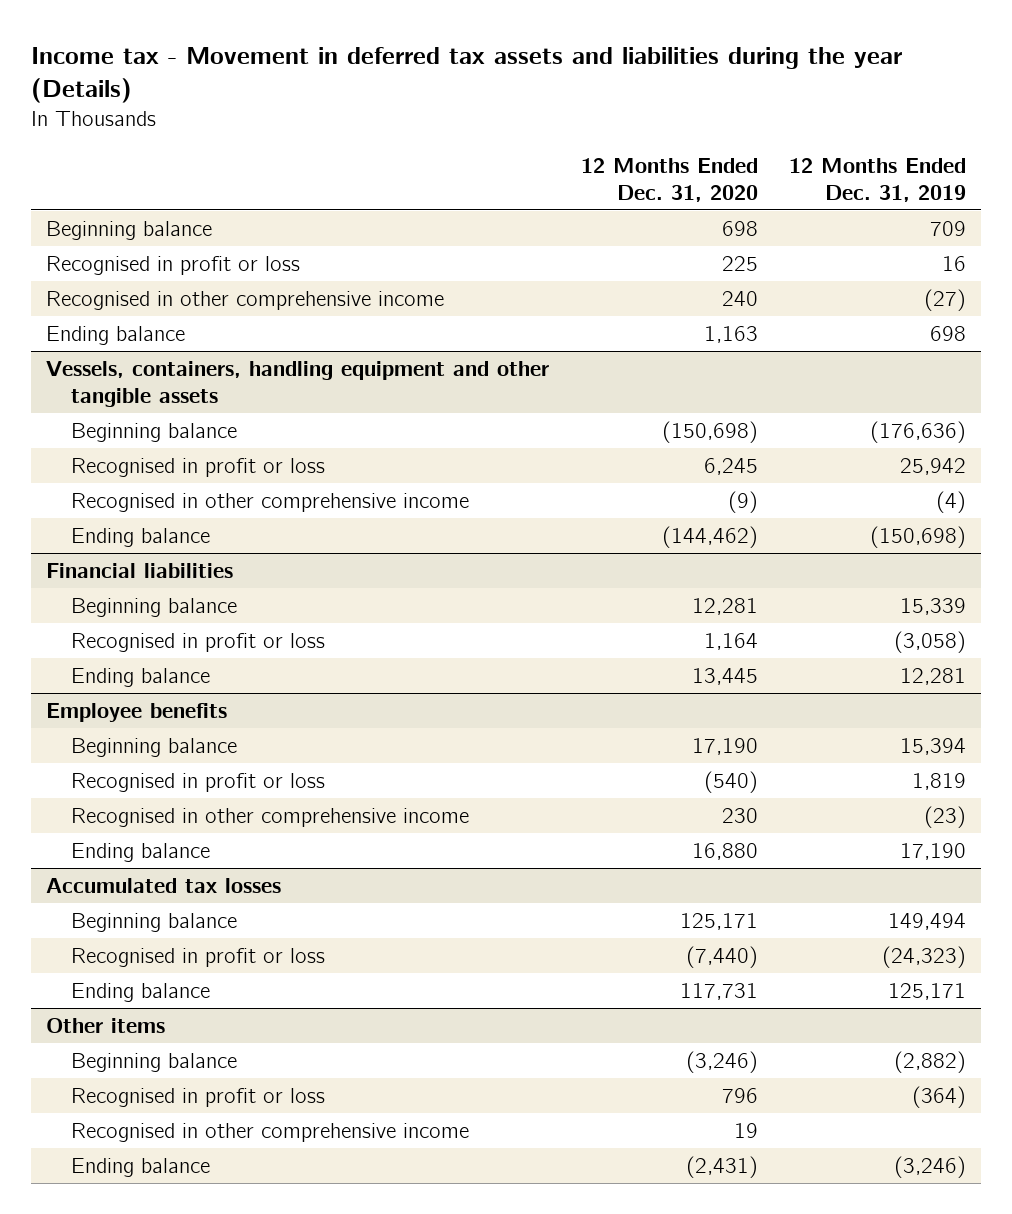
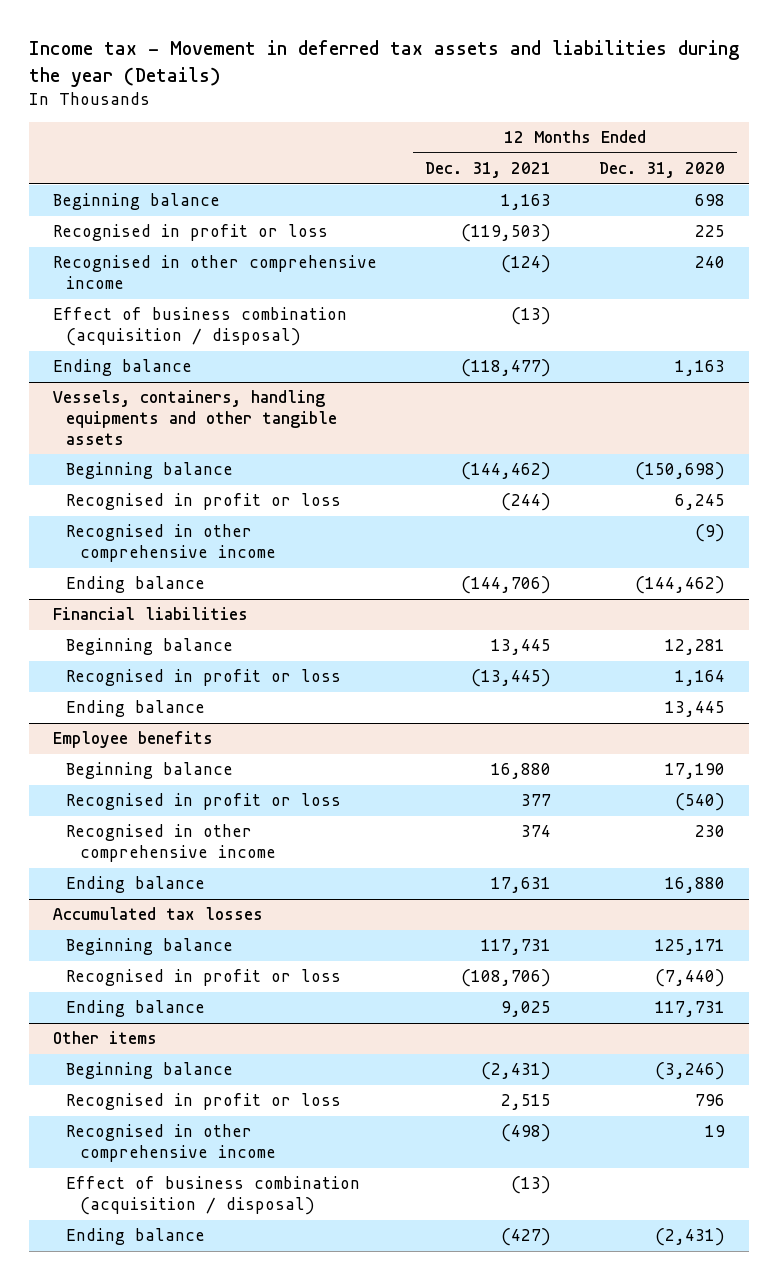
[788,157,966,202] 12 Months Ended Dec. 31, 2019 -> none
none -> [424,162,551,179] Dec. 31, 2021
none -> [52,307,347,347] Effect of business combination (acquisition / disposal)
[46,361,550,408] Vessels, containers, handling equipment and other tangible assets -> [52,390,338,445] Vessels, containers, handling equipments and other tangible assets
none -> [66,1176,361,1216] Effect of business combination (acquisition / disposal)

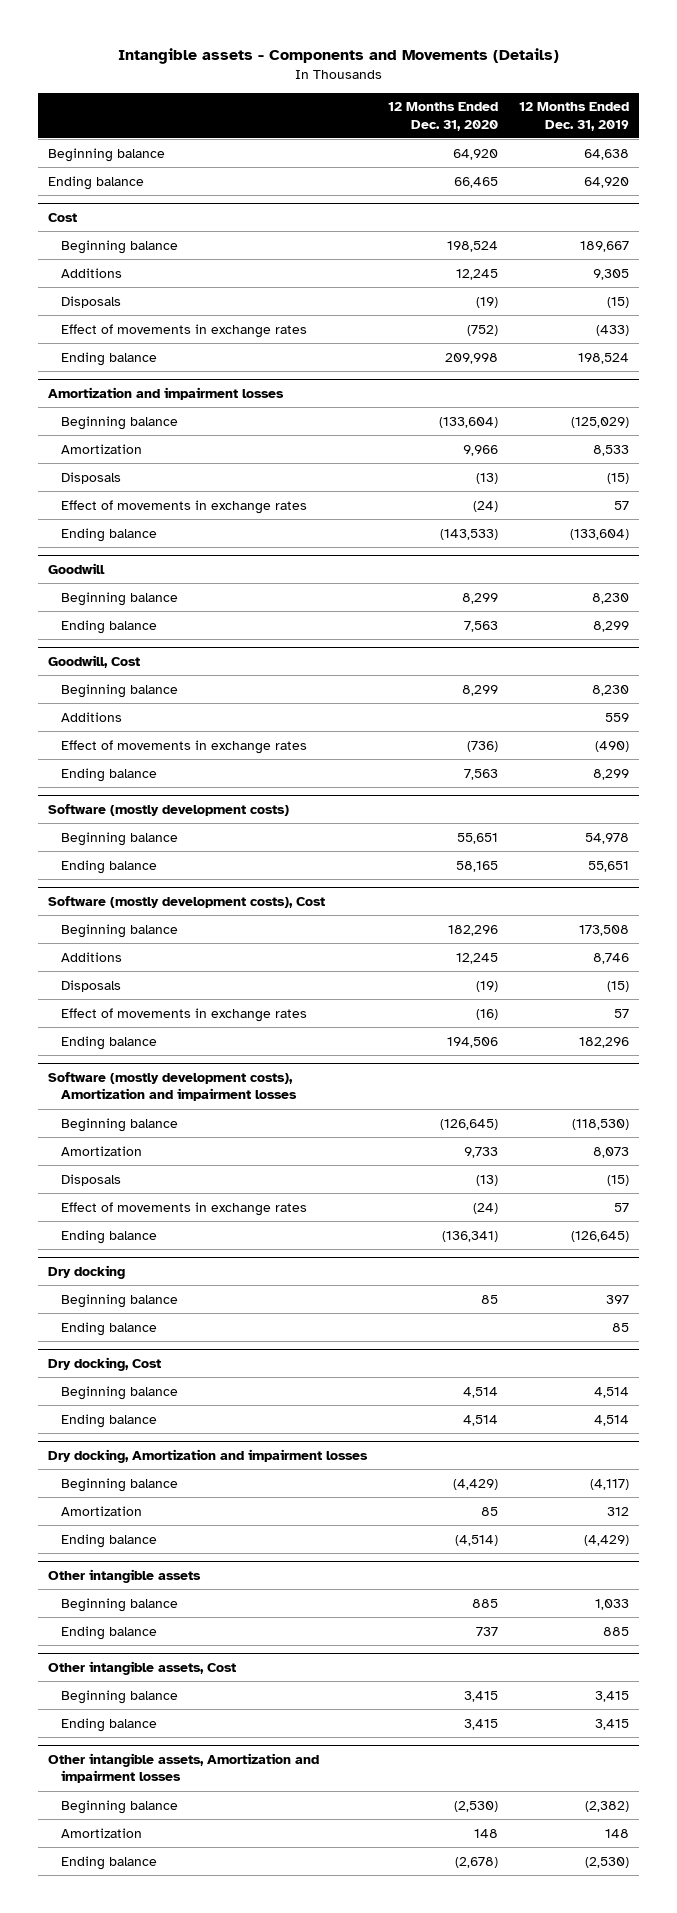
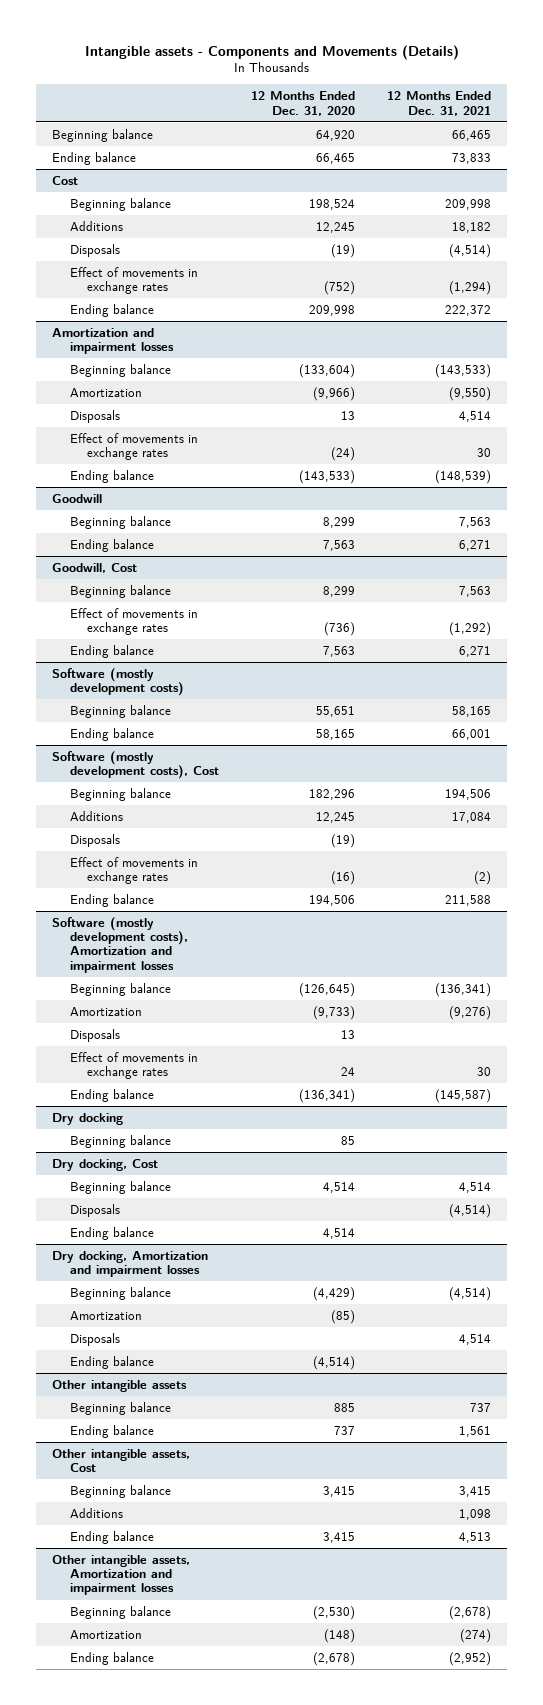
[518,102,629,131] 12 Months Ended Dec. 31, 2019 -> none
none -> [387,91,492,116] 12 Months Ended Dec. 31, 2021
[463,444,499,456] 9,966 -> [312,386,355,401] (9,966)
[476,472,499,484] (13) -> [340,410,355,420] 13
[60,711,122,722] Additions -> none
[464,1146,499,1158] 9,733 -> [312,1005,355,1020] (9,733)
[476,1174,499,1186] (13) -> [340,1029,355,1039] 13
[473,1202,499,1214] (24) -> [340,1067,355,1077] 24
[60,1321,157,1336] Ending balance -> none
none -> [69,1203,120,1217] Disposals
[481,1506,499,1516] 85 -> [330,1309,355,1324] (85)
none -> [69,1332,120,1346] Disposals
none -> [69,1507,123,1518] Additions
[474,1828,499,1838] 148 -> [323,1628,355,1643] (148)

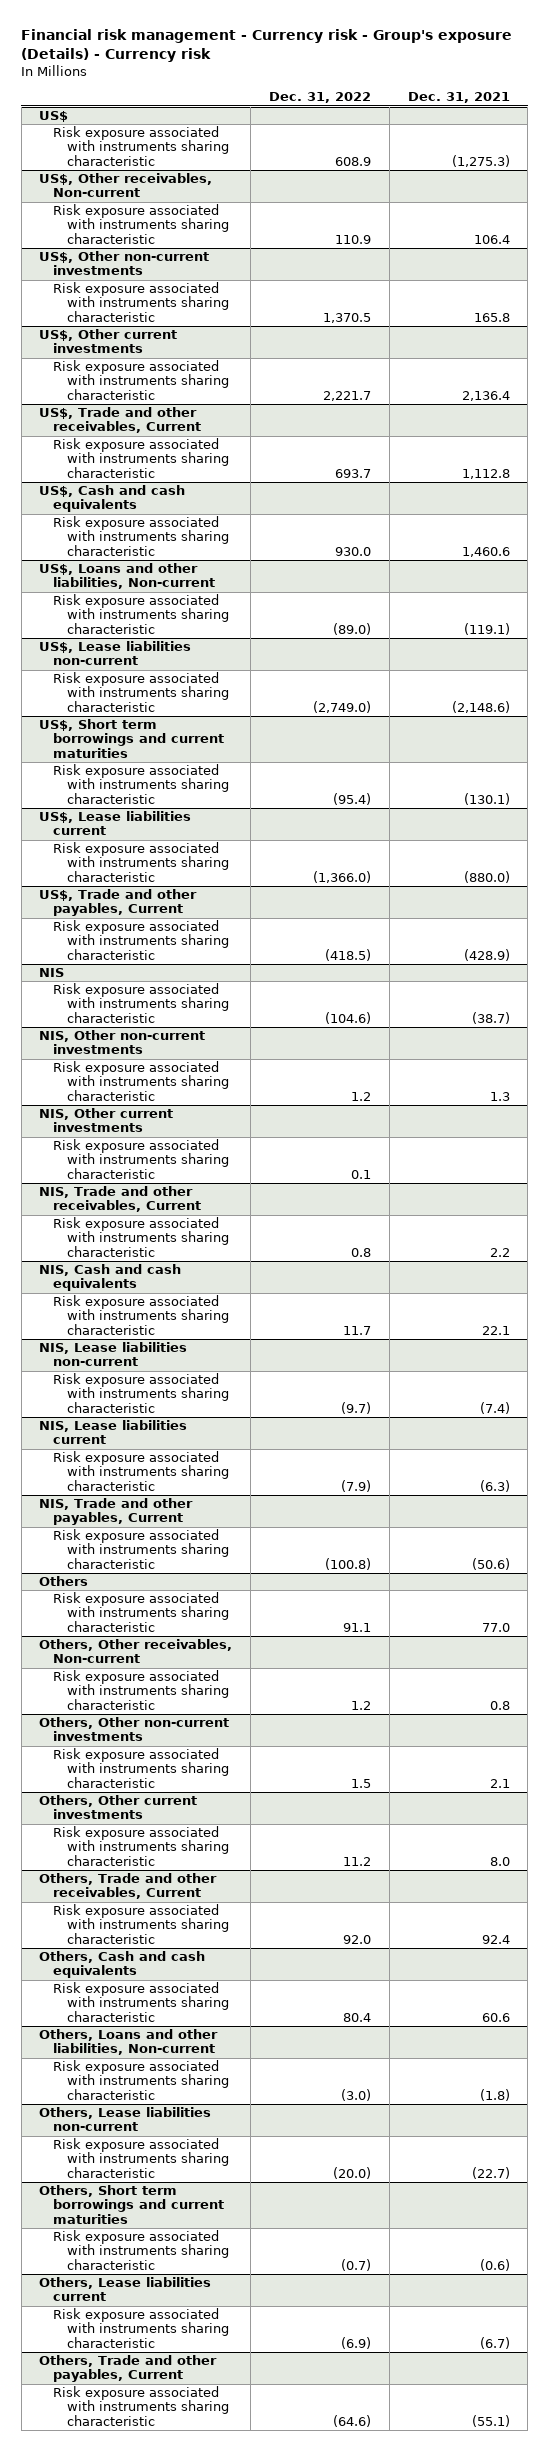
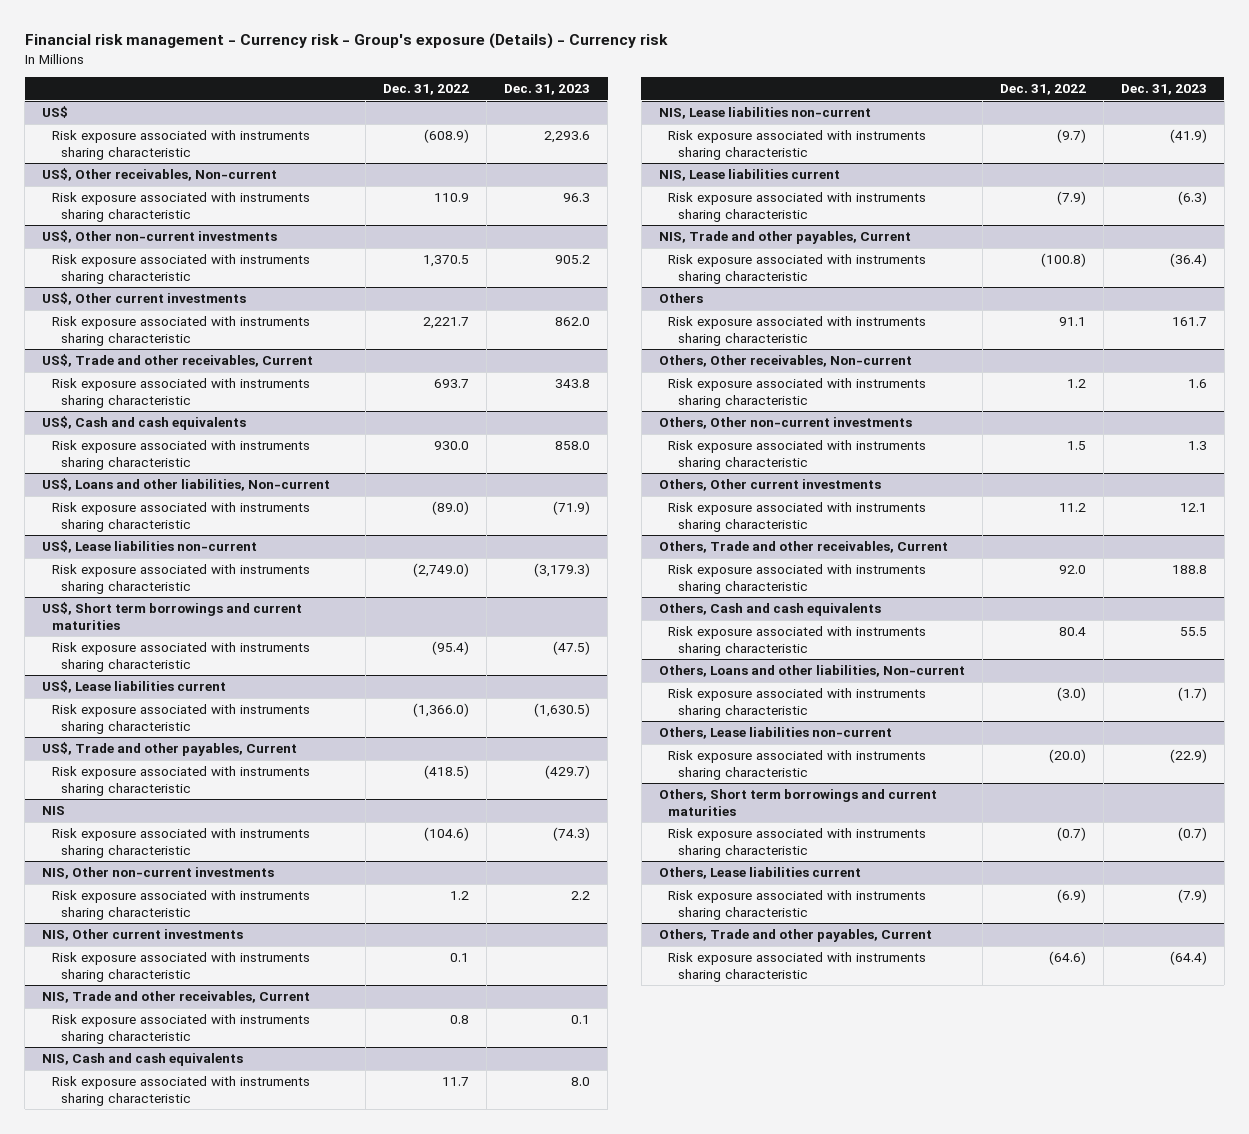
[407,92,510,104] Dec. 31, 2021 -> none
none -> [504,84,591,96] Dec. 31, 2023
[335,156,372,166] 608.9 -> [424,129,470,144] (608.9)

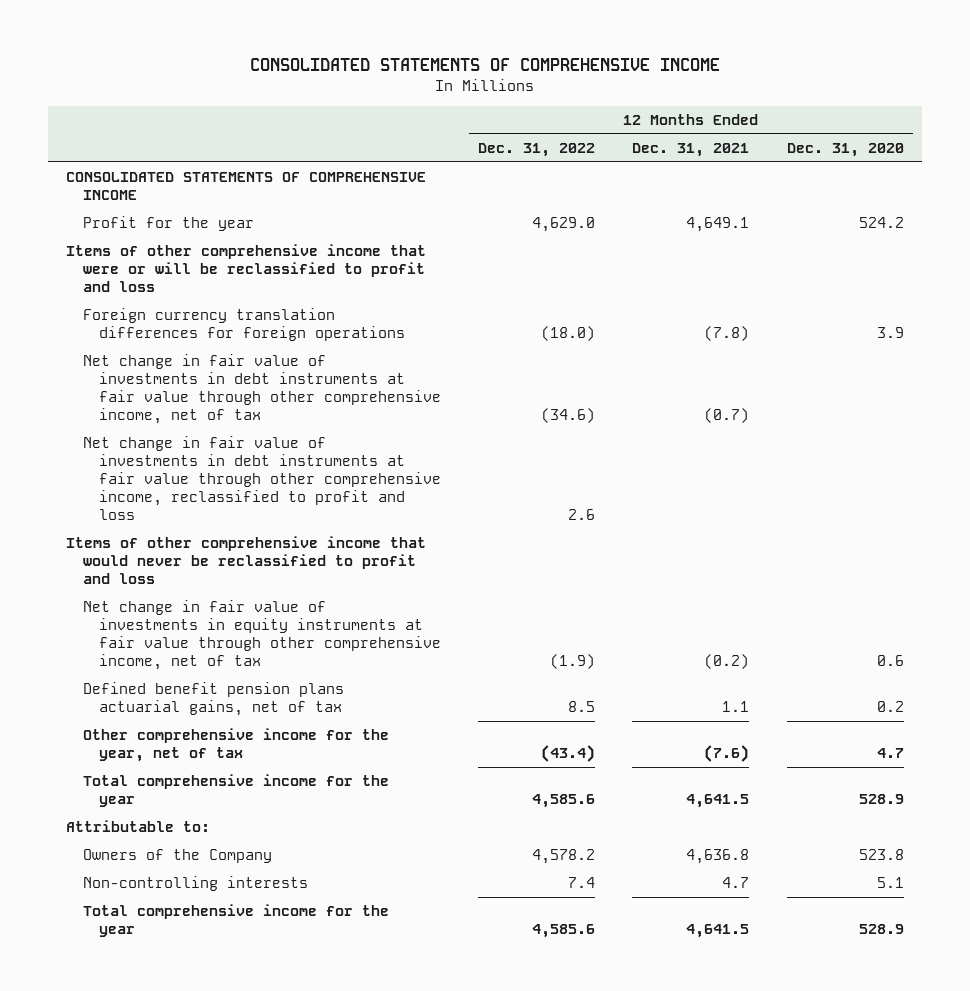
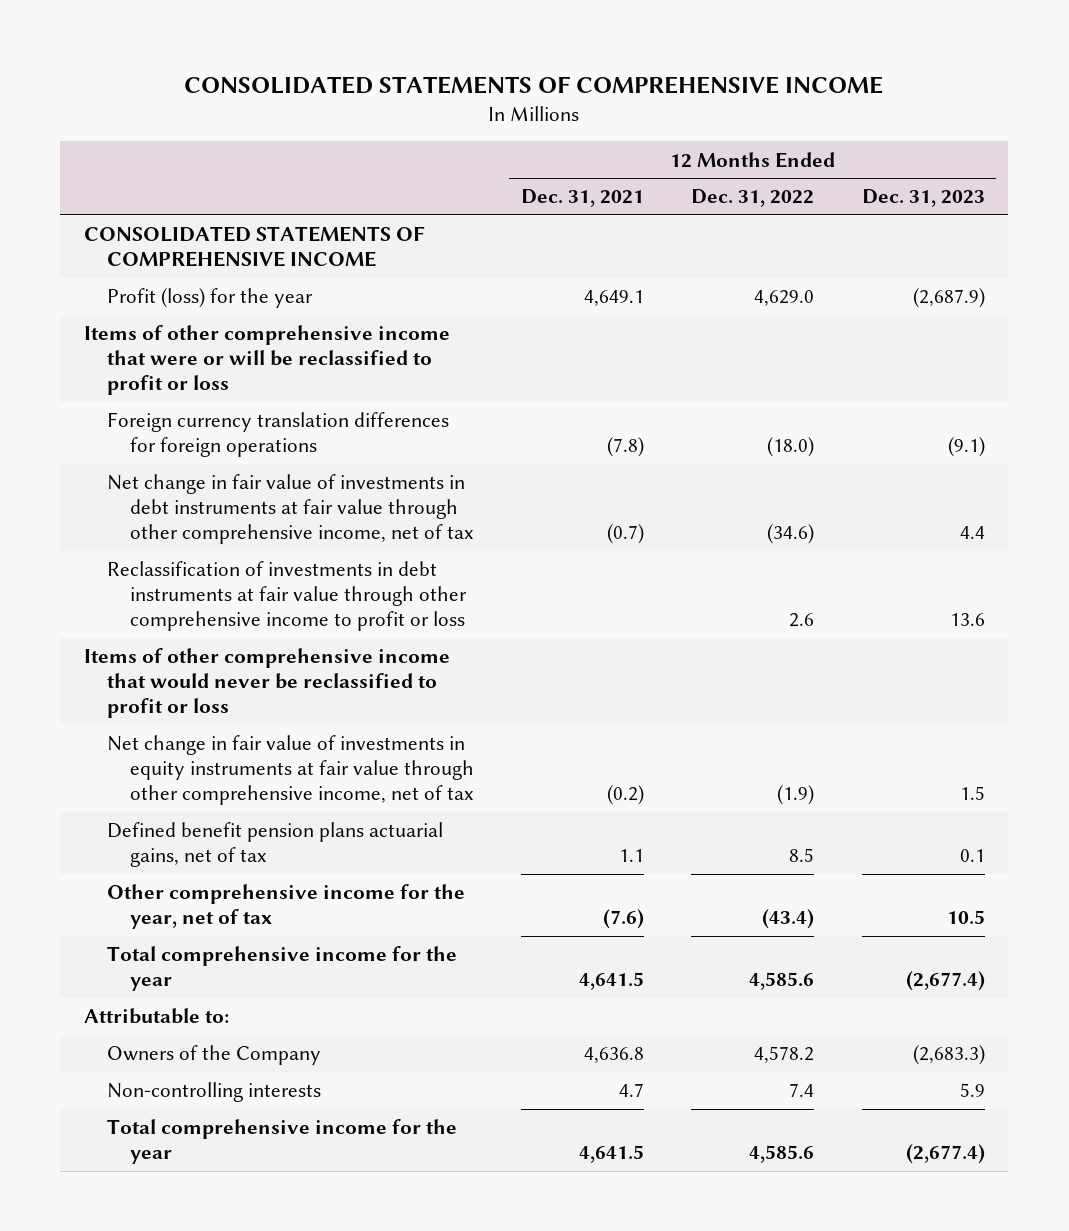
[786,143,904,158] Dec. 31, 2020 -> none
none -> [861,189,985,208] Dec. 31, 2023
[82,216,254,232] Profit for the year -> [106,288,313,309] Profit (loss) for the year
[66,244,427,292] Items of other comprehensive income that were or will be reclassified to profit and loss -> [83,325,450,396] Items of other comprehensive income that were or will be reclassified to profit or loss
[82,436,441,520] Net change in fair value of investments in debt instruments at fair value through other comprehensive income, reclassified to profit and loss -> [106,561,467,632] Reclassification of investments in debt instruments at fair value through other comprehensive income to profit or loss
[66,536,427,584] Items of other comprehensive income that would never be reclassified to profit and loss -> [83,648,450,719] Items of other comprehensive income that would never be reclassified to profit or loss

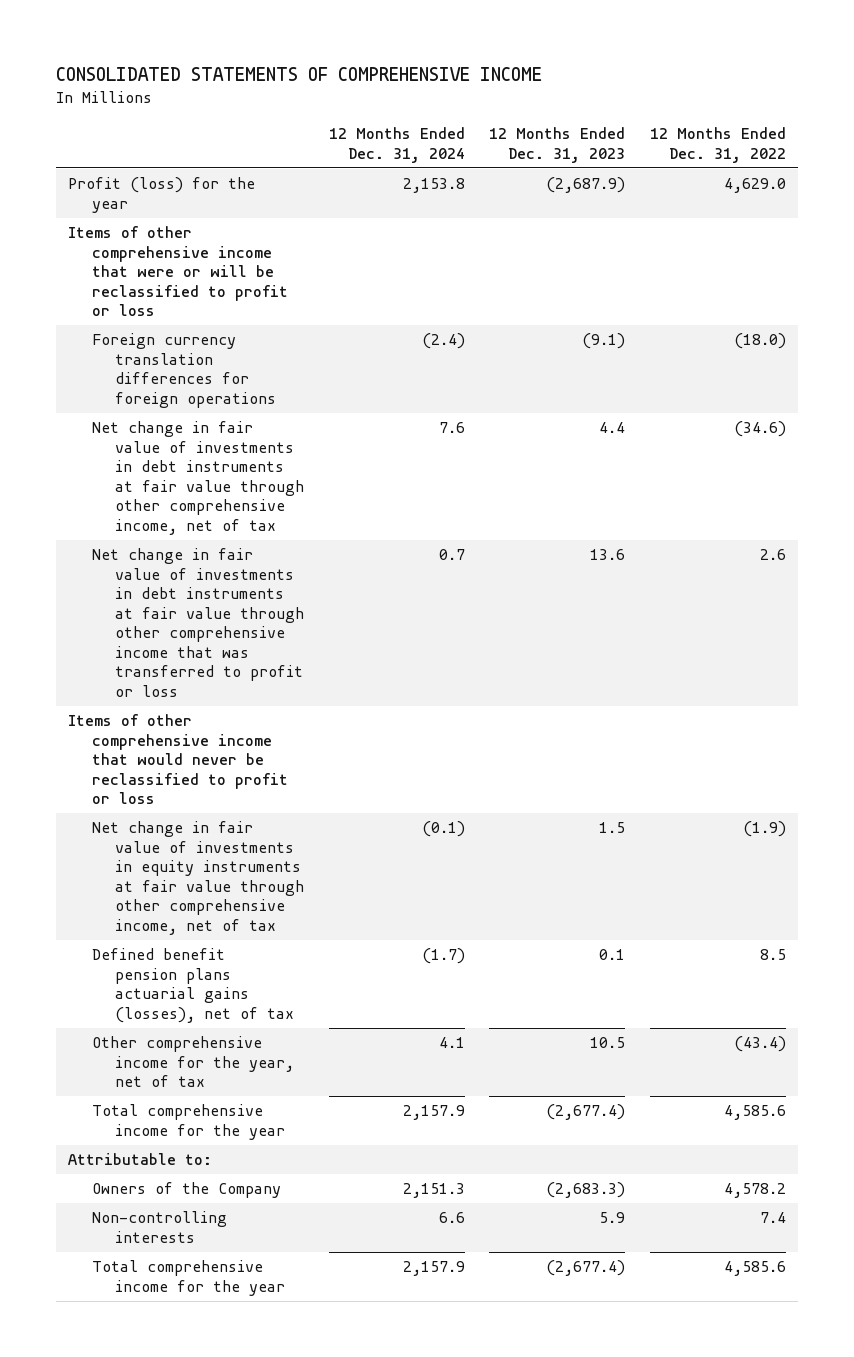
[520,189,644,208] Dec. 31, 2021 -> none
none -> [328,127,465,163] 12 Months Ended Dec. 31, 2024
[83,226,425,268] CONSOLIDATED STATEMENTS OF COMPREHENSIVE INCOME -> none
[106,561,467,632] Reclassification of investments in debt instruments at fair value through other comprehensive income to profit or loss -> [91,548,305,697] Net change in fair value of investments in debt instruments at fair value through other comprehensive income that was transferred to profit or loss
[106,822,443,868] Defined benefit pension plans actuarial gains, net of tax -> [91,948,295,1023] Defined benefit pension plans actuarial gains (losses), net of tax

